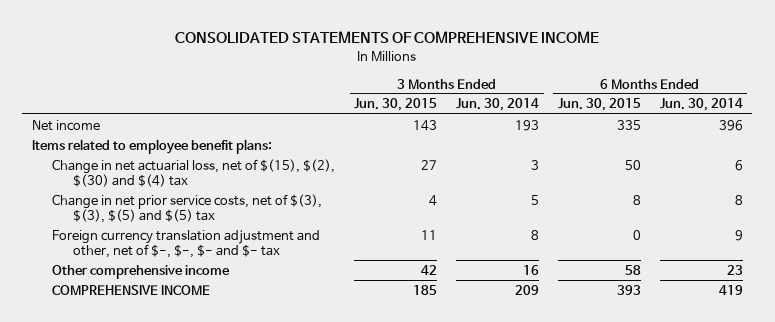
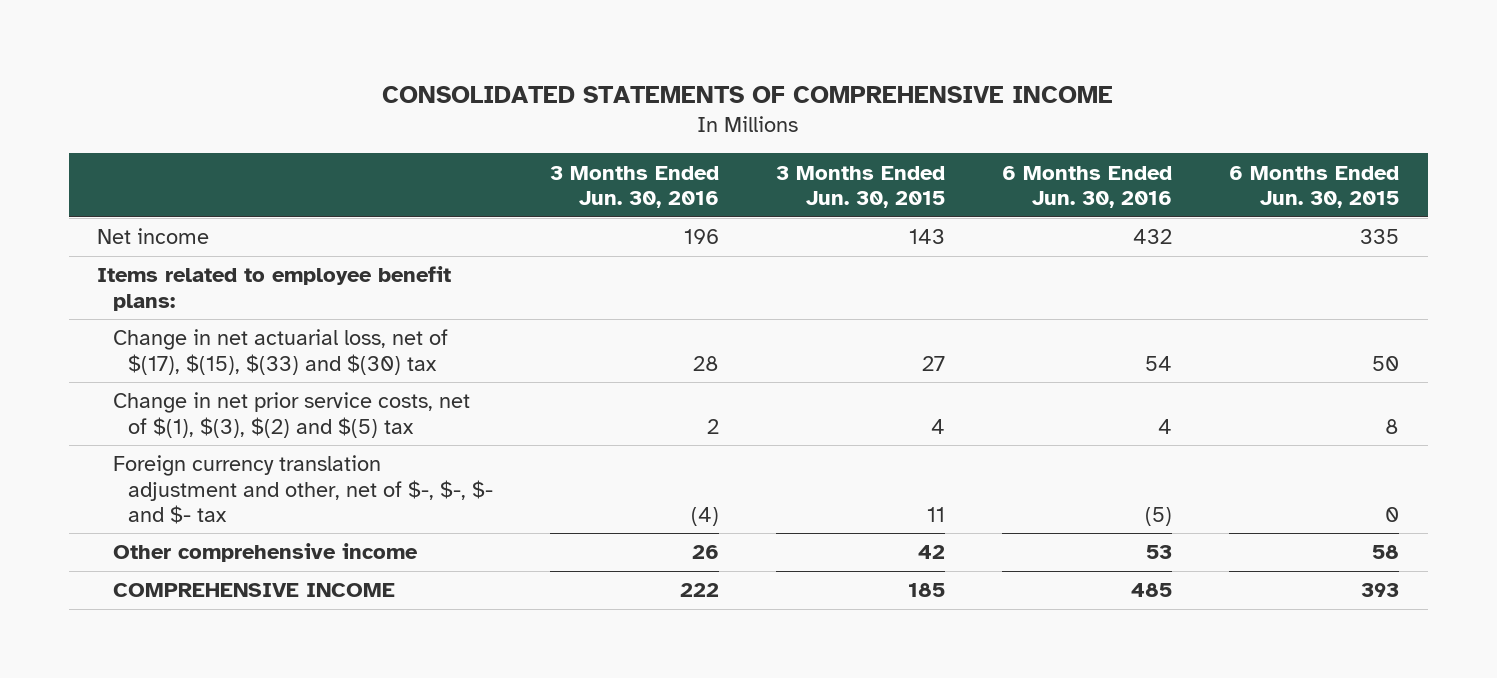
[456,98,540,112] Jun. 30, 2014 -> none
[659,98,743,112] Jun. 30, 2014 -> none
none -> [550,165,720,209] 3 Months Ended Jun. 30, 2016
none -> [1002,165,1173,209] 6 Months Ended Jun. 30, 2016
[52,158,336,188] Change in net actuarial loss, net of $(15), $(2), $(30) and $(4) tax -> [112,329,448,375] Change in net actuarial loss, net of $(17), $(15), $(33) and $(30) tax
[52,193,323,224] Change in net prior service costs, net of $(3), $(3), $(5) and $(5) tax -> [112,392,470,438] Change in net prior service costs, net of $(1), $(3), $(2) and $(5) tax

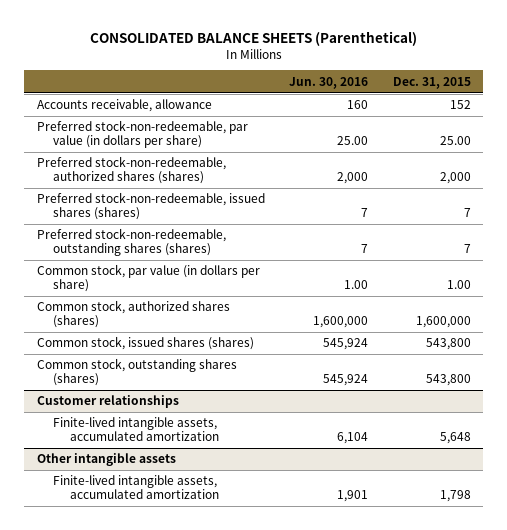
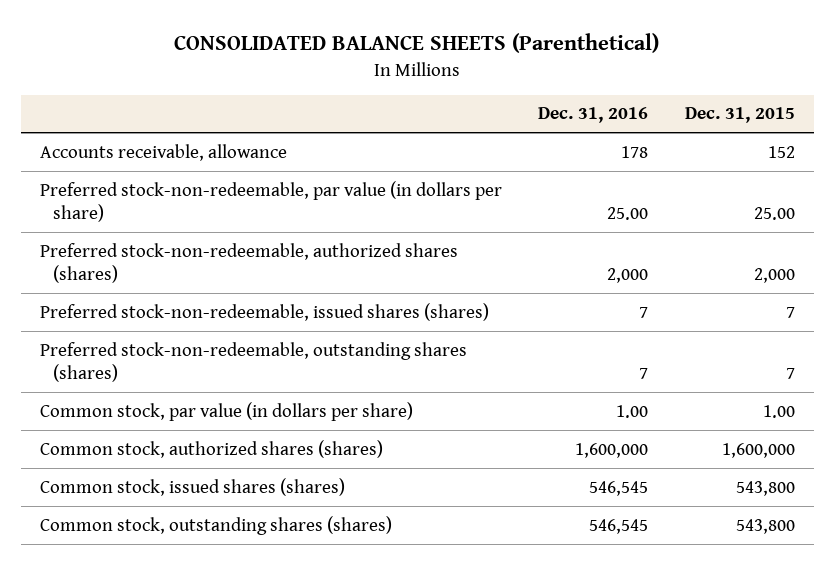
[289,76,369,89] Jun. 30, 2016 -> none
none -> [538,107,649,124] Dec. 31, 2016
[36,395,179,409] Customer relationships -> none
[53,417,219,442] Finite-lived intangible assets, accumulated amortization -> none
[36,453,176,467] Other intangible assets -> none
[53,475,219,500] Finite-lived intangible assets, accumulated amortization -> none

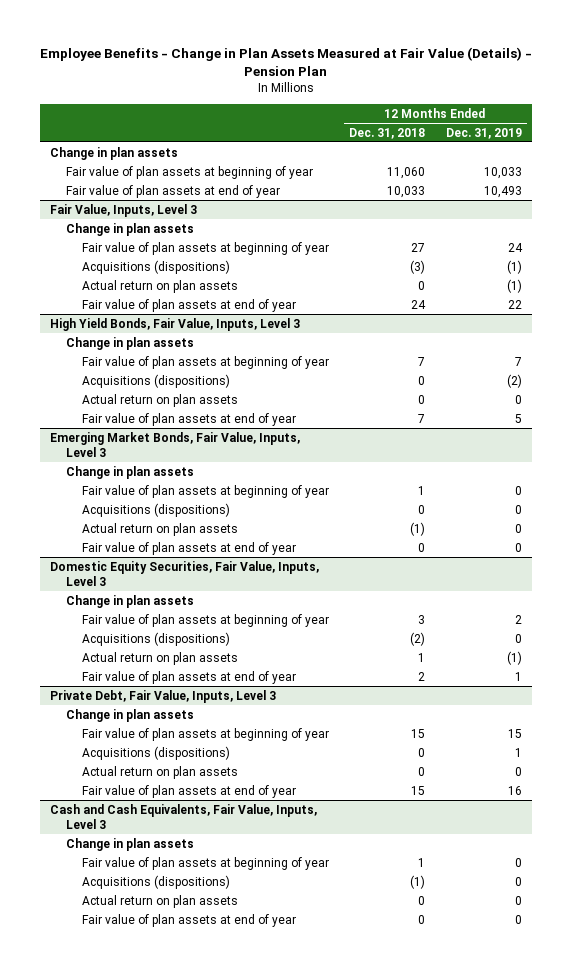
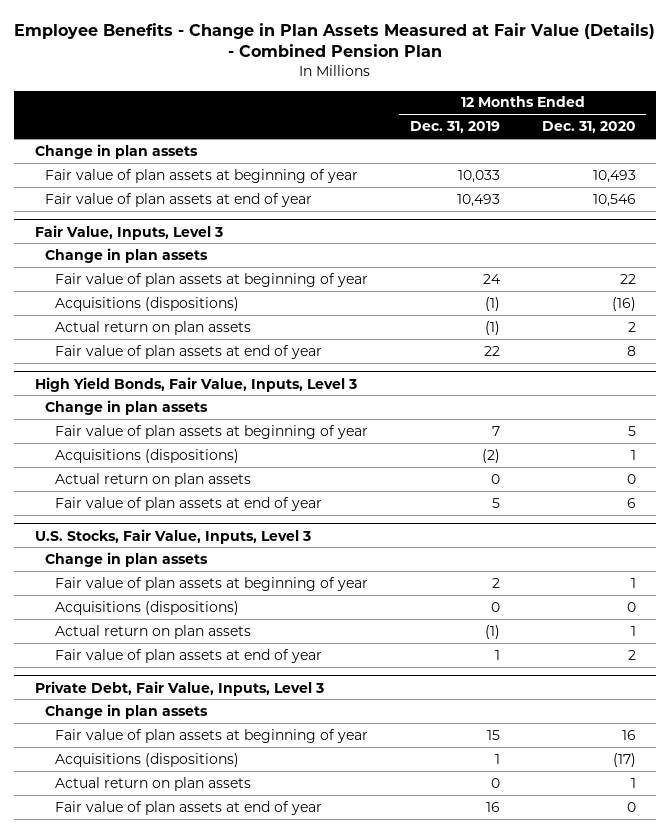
[39,47,532,77] Employee Benefits - Change in Plan Assets Measured at Fair Value (Details) - Pension Plan -> [14,22,656,58] Employee Benefits - Change in Plan Assets Measured at Fair Value (Details) - Combined Pension Plan
[349,127,426,139] Dec. 31, 2018 -> none
none -> [541,121,636,134] Dec. 31, 2020
[49,431,300,457] Emerging Market Bonds, Fair Value, Inputs, Level 3 -> none
[65,465,194,479] Change in plan assets -> none
[82,484,330,498] Fair value of plan assets at beginning of year -> none
[82,502,231,517] Acquisitions (dispositions) -> none
[82,522,239,536] Actual return on plan assets -> none
[82,541,297,555] Fair value of plan assets at end of year -> none
[49,560,319,586] Domestic Equity Securities, Fair Value, Inputs, Level 3 -> none
none -> [34,528,311,544] U.S. Stocks, Fair Value, Inputs, Level 3
[49,803,317,829] Cash and Cash Equivalents, Fair Value, Inputs, Level 3 -> none
[65,837,194,851] Change in plan assets -> none
[82,856,330,870] Fair value of plan assets at beginning of year -> none
[82,874,231,889] Acquisitions (dispositions) -> none
[82,894,239,908] Actual return on plan assets -> none
[82,913,297,927] Fair value of plan assets at end of year -> none

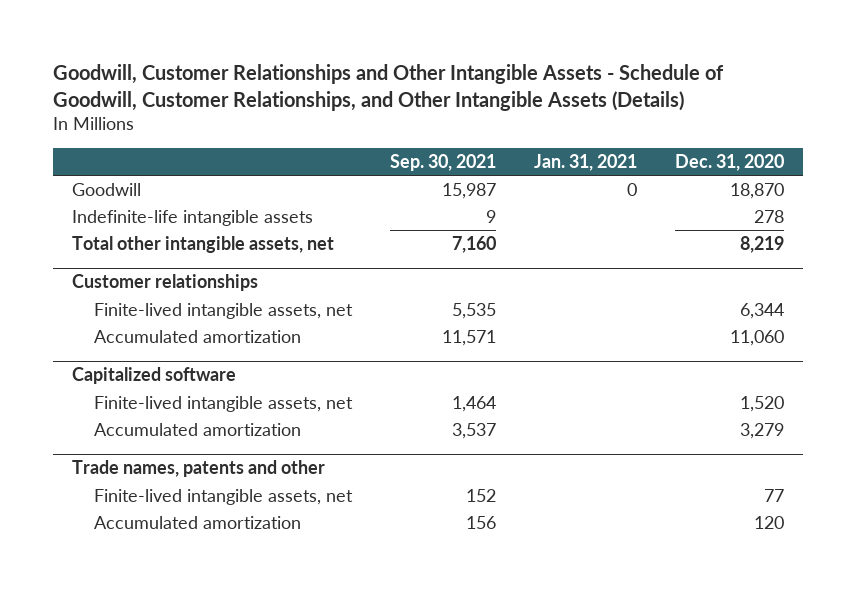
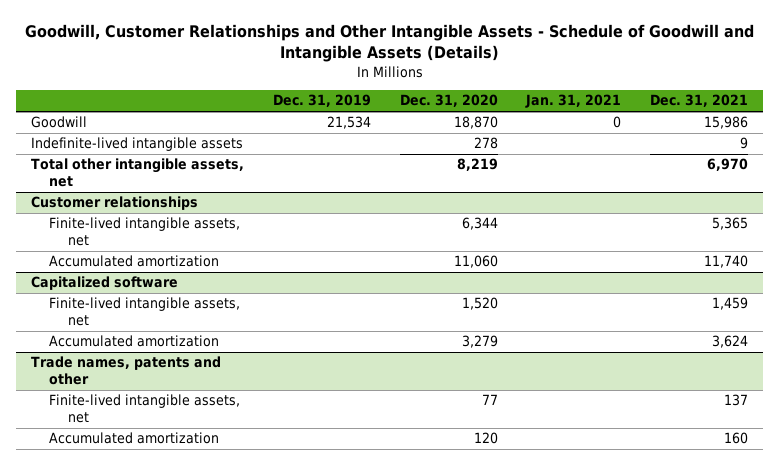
[52,63,724,111] Goodwill, Customer Relationships and Other Intangible Assets - Schedule of Goodwill, Customer Relationships, and Other Intangible Assets (Details) -> [24,24,754,63] Goodwill, Customer Relationships and Other Intangible Assets - Schedule of Goodwill and Intangible Assets (Details)
[389,153,496,171] Sep. 30, 2021 -> none
none -> [272,94,371,108] Dec. 31, 2019
none -> [650,94,749,108] Dec. 31, 2021
[71,209,313,226] Indefinite-life intangible assets -> [30,137,243,152] Indefinite-lived intangible assets

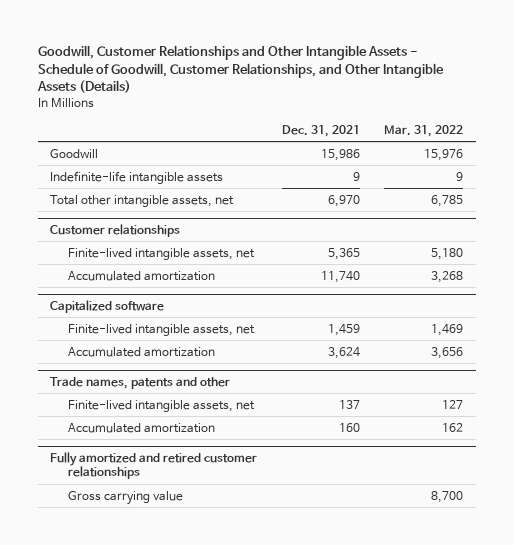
[24,24,754,63] Goodwill, Customer Relationships and Other Intangible Assets - Schedule of Goodwill and Intangible Assets (Details) -> [37,44,445,94] Goodwill, Customer Relationships and Other Intangible Assets - Schedule of Goodwill, Customer Relationships, and Other Intangible Assets (Details)
[272,94,371,108] Dec. 31, 2019 -> none
[399,94,498,108] Dec. 31, 2020 -> none
[525,94,622,109] Jan. 31, 2021 -> none
none -> [384,124,464,137] Mar. 31, 2022
[30,137,243,152] Indefinite-lived intangible assets -> [50,170,224,184] Indefinite-life intangible assets
none -> [50,451,258,480] Fully amortized and retired customer relationships
none -> [68,490,184,505] Gross carrying value

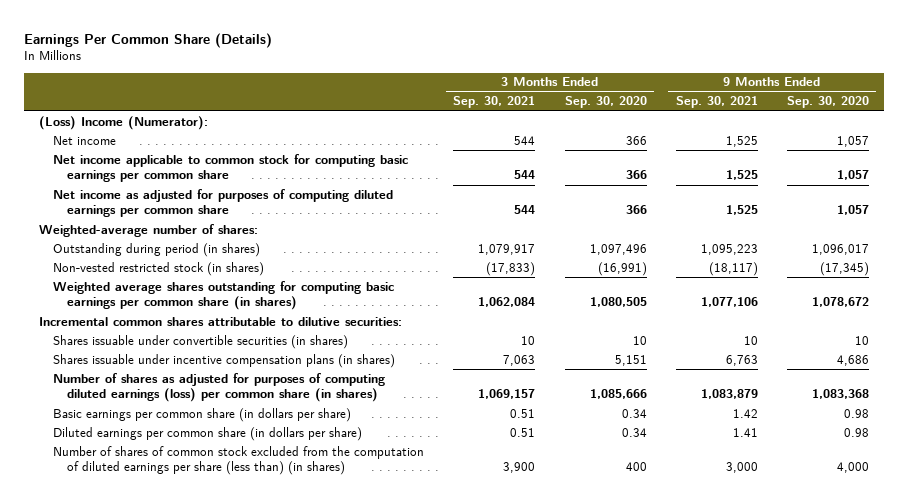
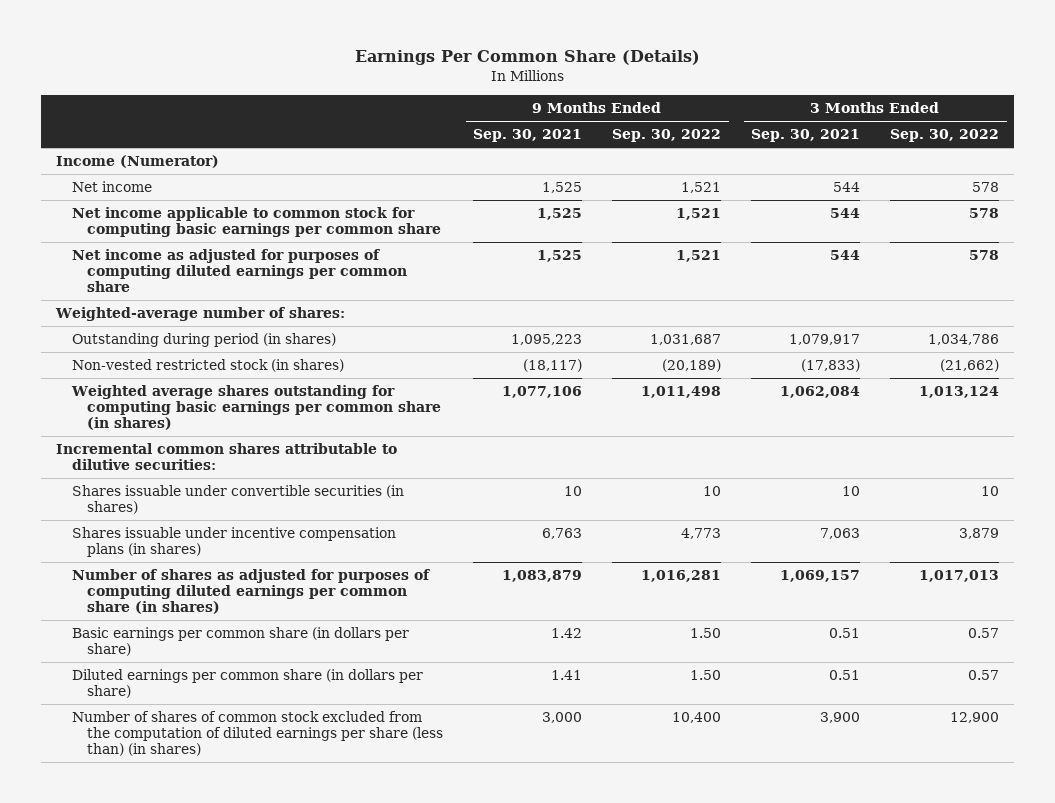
[564,96,647,109] Sep. 30, 2020 -> none
[786,96,869,109] Sep. 30, 2020 -> none
none -> [612,129,722,143] Sep. 30, 2022
none -> [890,129,1000,143] Sep. 30, 2022
[39,115,209,130] (Loss) Income (Numerator): -> [55,155,219,169] Income (Numerator)
[53,372,386,403] Number of shares as adjusted for purposes of computing diluted earnings (loss) per common share (in shares) -> [71,569,430,615] Number of shares as adjusted for purposes of computing diluted earnings per common share (in shares)

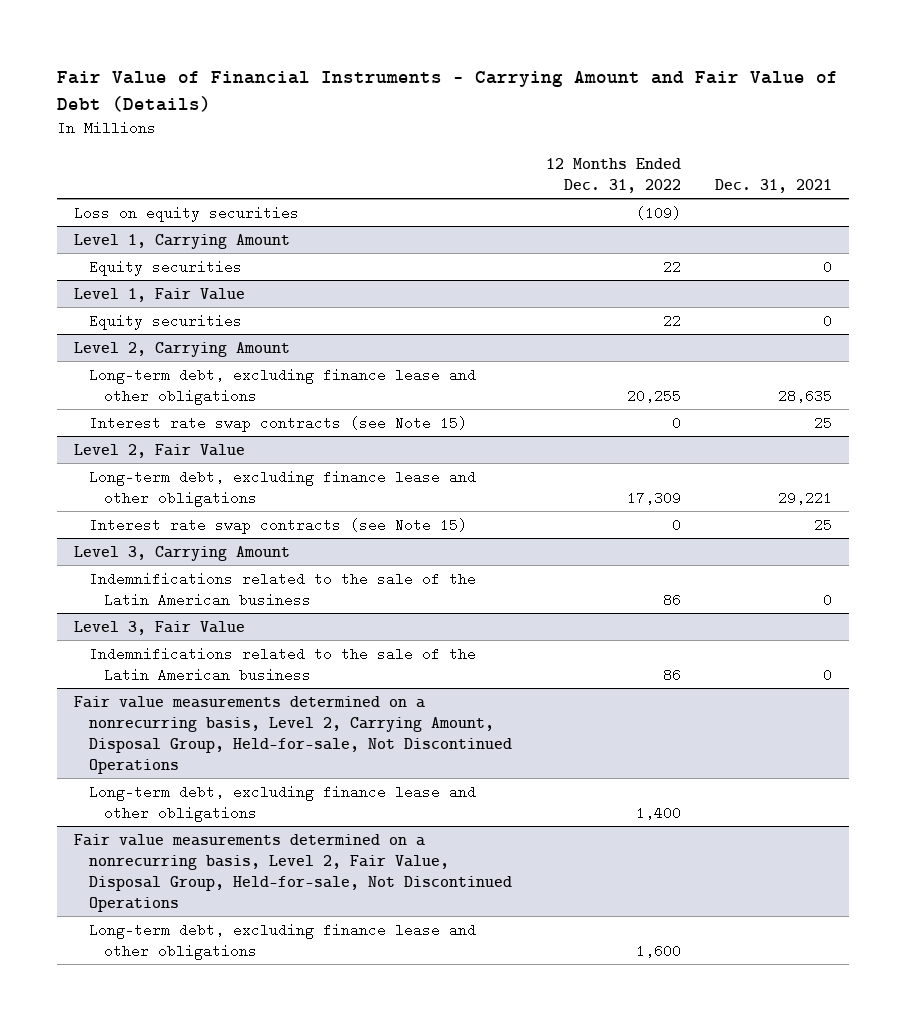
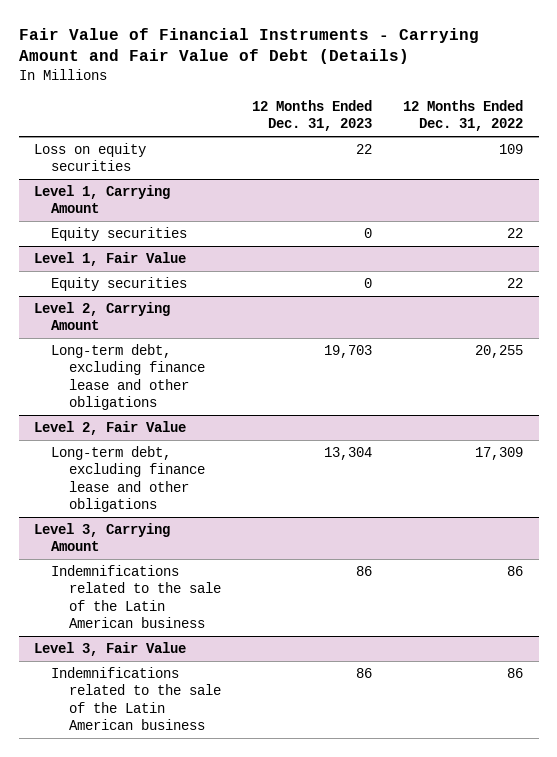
[714,179,832,194] Dec. 31, 2021 -> none
none -> [251,99,372,132] 12 Months Ended Dec. 31, 2023
[635,205,681,220] (109) -> [499,143,524,154] 109
[88,415,467,432] Interest rate swap contracts (see Note 15) -> none
[88,517,467,534] Interest rate swap contracts (see Note 15) -> none
[73,695,512,774] Fair value measurements determined on a nonrecurring basis, Level 2, Carrying Amount, Disposal Group, Held-for-sale, Not Discontinued Operations -> none
[88,784,476,822] Long-term debt, excluding finance lease and other obligations -> none
[73,833,512,912] Fair value measurements determined on a nonrecurring basis, Level 2, Fair Value, Disposal Group, Held-for-sale, Not Discontinued Operations -> none
[88,922,476,960] Long-term debt, excluding finance lease and other obligations -> none

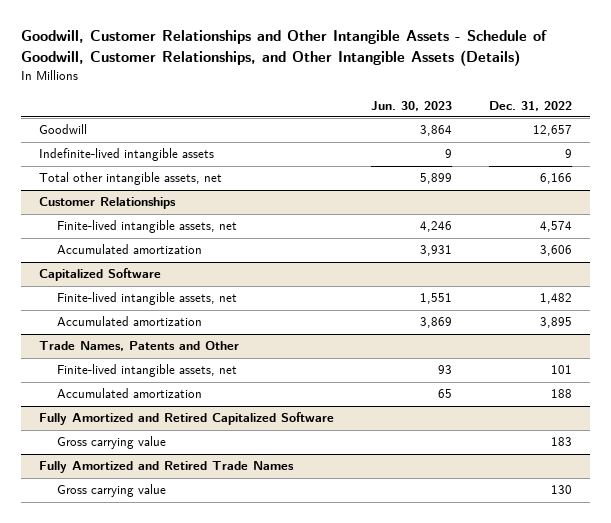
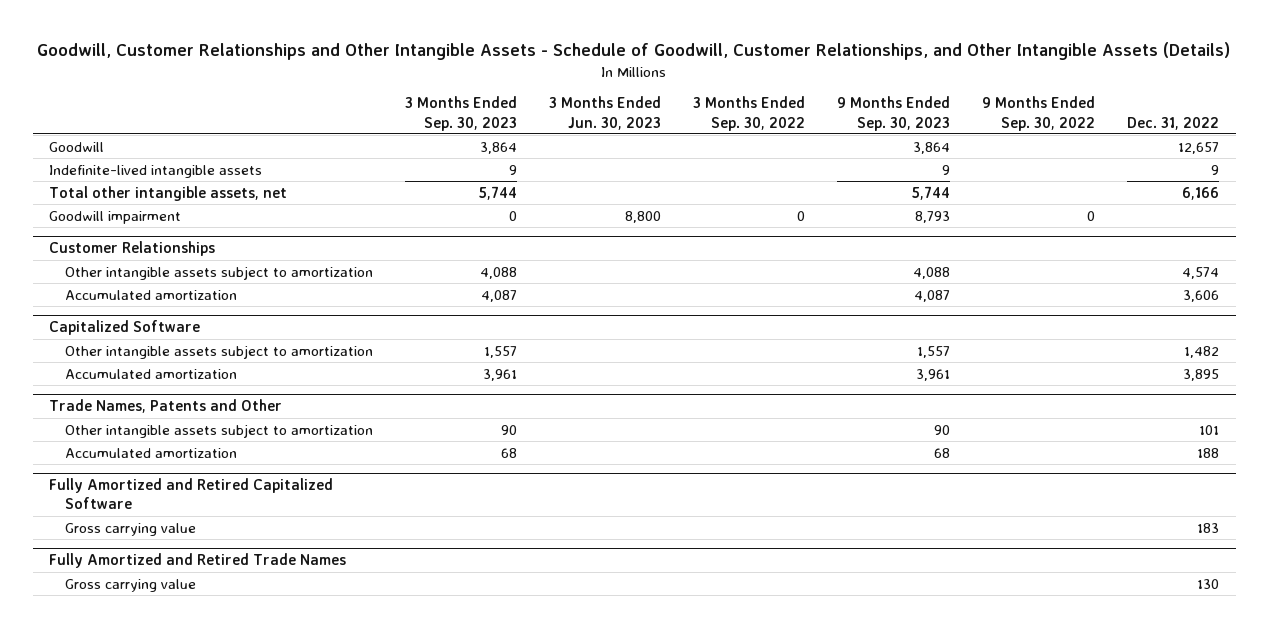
[370,100,452,111] Jun. 30, 2023 -> none
none -> [404,96,517,131] 3 Months Ended Sep. 30, 2023
none -> [548,96,661,130] 3 Months Ended Jun. 30, 2023
none -> [693,96,806,131] 3 Months Ended Sep. 30, 2022
none -> [837,96,951,131] 9 Months Ended Sep. 30, 2023
none -> [982,96,1096,131] 9 Months Ended Sep. 30, 2022
none -> [48,210,181,224] Goodwill impairment
[56,220,237,234] Finite-lived intangible assets, net -> [64,265,373,280] Other intangible assets subject to amortization
[56,292,237,306] Finite-lived intangible assets, net -> [64,344,373,359] Other intangible assets subject to amortization
[56,364,237,378] Finite-lived intangible assets, net -> [64,423,373,438] Other intangible assets subject to amortization

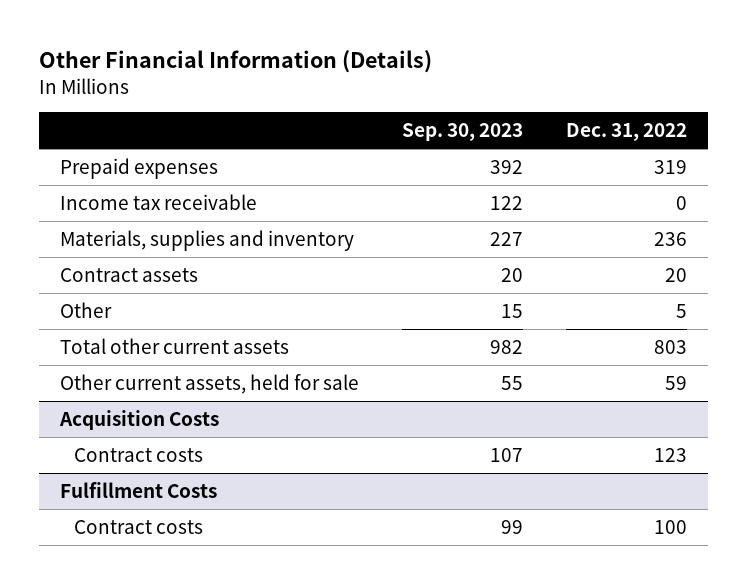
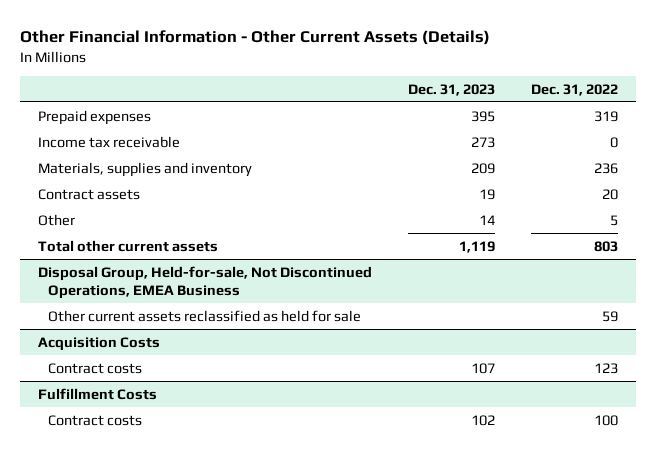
[38,50,432,74] Other Financial Information (Details) -> [19,30,490,46] Other Financial Information - Other Current Assets (Details)
[401,123,523,142] Sep. 30, 2023 -> none
none -> [407,83,495,96] Dec. 31, 2023
none -> [37,265,372,299] Disposal Group, Held-for-sale, Not Discontinued Operations, EMEA Business
[60,373,360,394] Other current assets, held for sale -> [47,309,361,322] Other current assets reclassified as held for sale

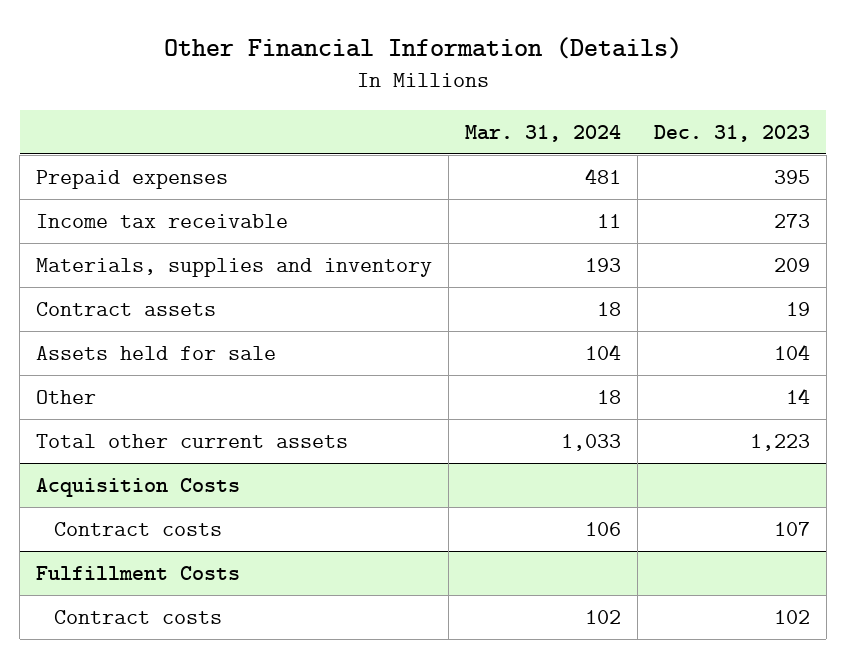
[19,30,490,46] Other Financial Information - Other Current Assets (Details) -> [164,36,683,59] Other Financial Information (Details)
[530,83,618,96] Dec. 31, 2022 -> none
none -> [465,124,622,142] Mar. 31, 2024
none -> [36,345,277,360] Assets held for sale
[37,265,372,299] Disposal Group, Held-for-sale, Not Discontinued Operations, EMEA Business -> none
[47,309,361,322] Other current assets reclassified as held for sale -> none
[458,240,495,253] 1,119 -> [749,433,810,451] 1,223

